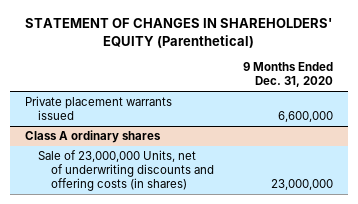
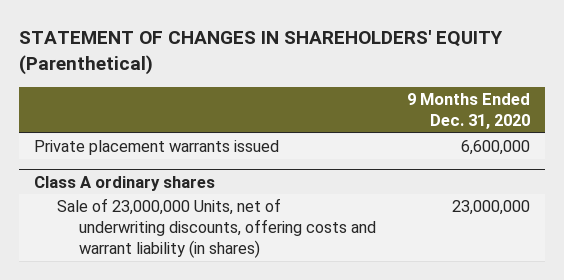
[37,150,214,192] Sale of 23,000,000 Units, net of underwriting discounts and offering costs (in shares) -> [56,198,377,259] Sale of 23,000,000 Units, net of underwriting discounts, offering costs and warrant liability (in shares)

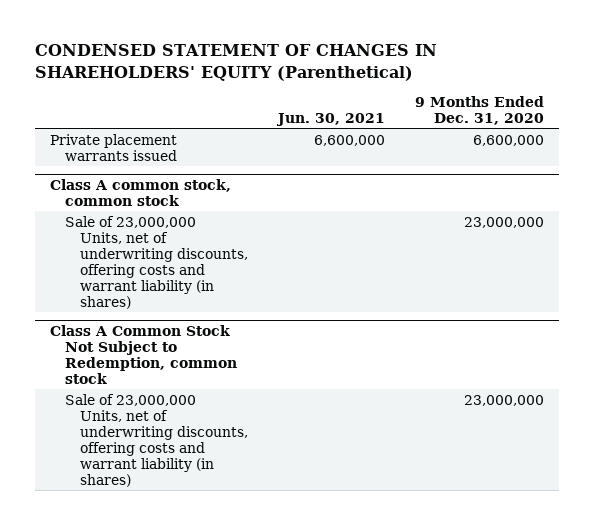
[18,30,503,76] STATEMENT OF CHANGES IN SHAREHOLDERS' EQUITY (Parenthetical) -> [34,44,437,81] CONDENSED STATEMENT OF CHANGES IN SHAREHOLDERS' EQUITY (Parenthetical)
none -> [275,112,385,126] Jun. 30, 2021
[33,175,215,191] Class A ordinary shares -> none
none -> [50,178,232,206] Class A common stock, common stock
none -> [50,324,237,384] Class A Common Stock Not Subject to Redemption, common stock
none -> [64,393,248,487] Sale of 23,000,000 Units, net of underwriting discounts, offering costs and warrant liability (in shares)

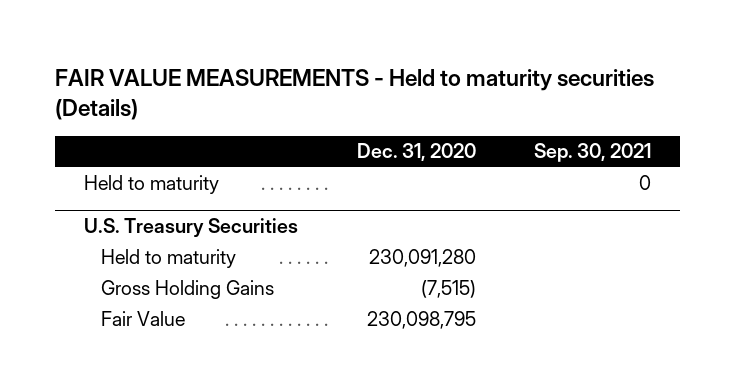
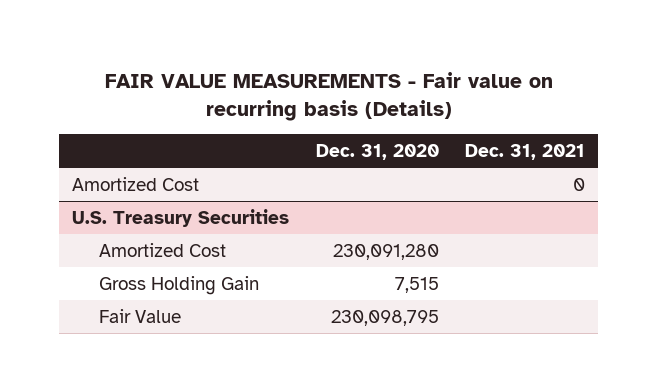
[55,68,655,121] FAIR VALUE MEASUREMENTS - Held to maturity securities (Details) -> [104,71,553,122] FAIR VALUE MEASUREMENTS - Fair value on recurring basis (Details)
[534,143,652,163] Sep. 30, 2021 -> none
none -> [465,143,586,160] Dec. 31, 2021
[84,174,220,194] Held to maturity -> [72,176,200,191] Amortized Cost
[101,248,237,268] Held to maturity -> [98,242,226,257] Amortized Cost
[101,279,275,299] Gross Holding Gains -> [98,275,259,295] Gross Holding Gain
[420,279,476,298] (7,515) -> [394,276,439,293] 7,515

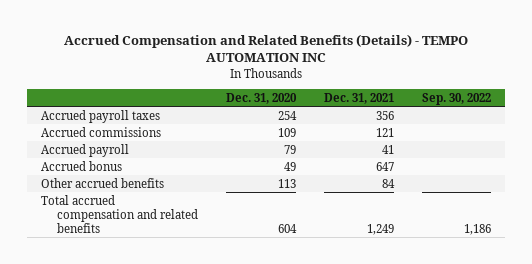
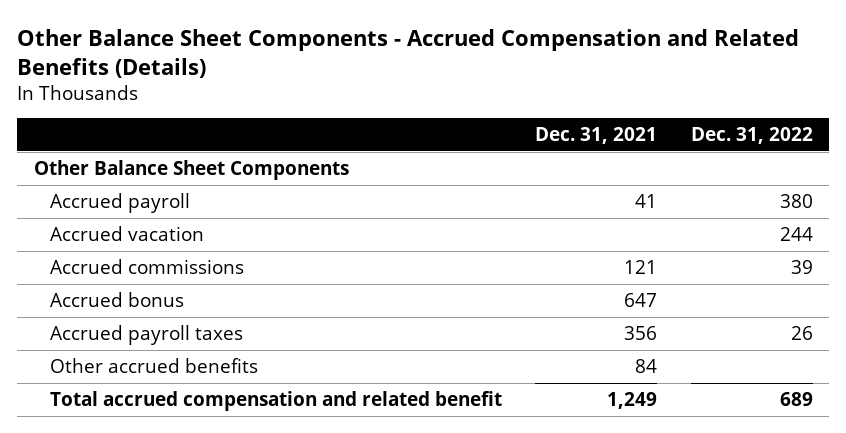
[64,33,469,63] Accrued Compensation and Related Benefits (Details) - TEMPO AUTOMATION INC -> [17,29,800,78] Other Balance Sheet Components - Accrued Compensation and Related Benefits (Details)
[225,92,297,104] Dec. 31, 2020 -> none
[421,92,491,105] Sep. 30, 2022 -> none
none -> [690,127,813,145] Dec. 31, 2022
none -> [33,159,349,180] Other Balance Sheet Components
none -> [50,225,205,241] Accrued vacation
[41,126,162,137] Accrued commissions -> [50,258,245,274] Accrued commissions
[41,109,161,123] Accrued payroll taxes -> [50,324,244,345] Accrued payroll taxes
[41,194,198,233] Total accrued compensation and related benefits -> [50,390,503,411] Total accrued compensation and related benefit

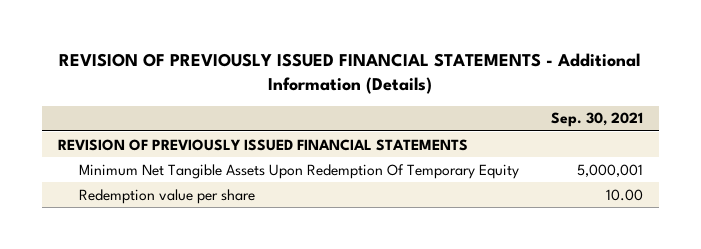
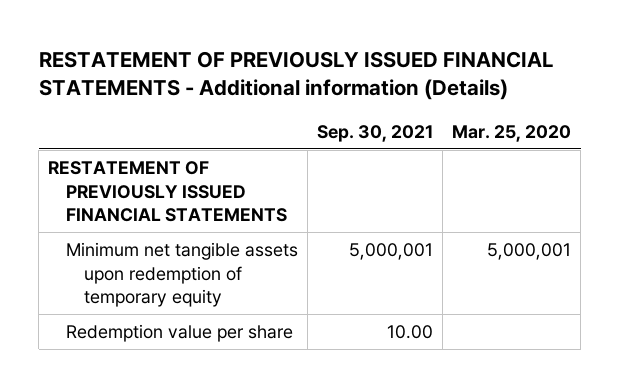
[59,53,641,95] REVISION OF PREVIOUSLY ISSUED FINANCIAL STATEMENTS - Additional Information (Details) -> [38,51,553,101] RESTATEMENT OF PREVIOUSLY ISSUED FINANCIAL STATEMENTS - Additional information (Details)
none -> [452,124,572,142] Mar. 25, 2020
[57,138,468,151] REVISION OF PREVIOUSLY ISSUED FINANCIAL STATEMENTS -> [48,160,288,223] RESTATEMENT OF PREVIOUSLY ISSUED FINANCIAL STATEMENTS
[79,163,520,179] Minimum Net Tangible Assets Upon Redemption Of Temporary Equity -> [66,241,299,308] Minimum net tangible assets upon redemption of temporary equity

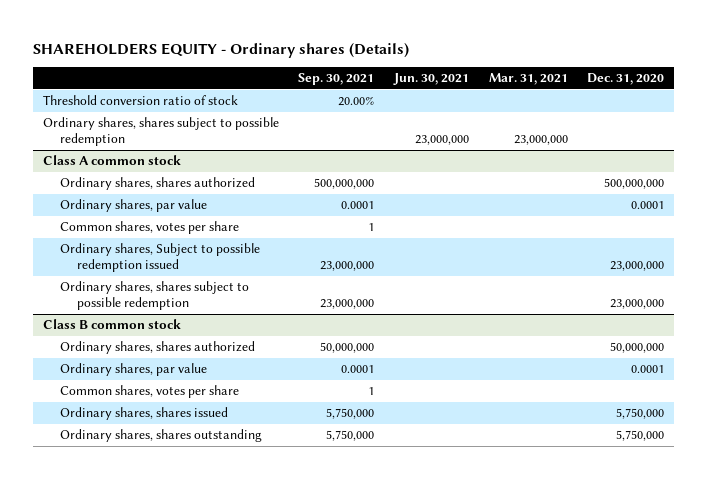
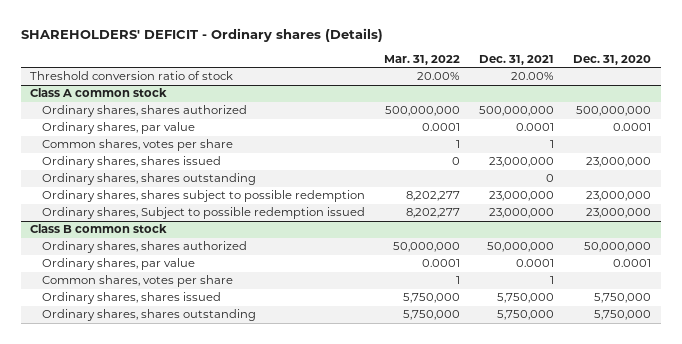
[32,42,409,58] SHAREHOLDERS EQUITY - Ordinary shares (Details) -> [20,27,383,42] SHAREHOLDERS' DEFICIT - Ordinary shares (Details)
[298,73,375,86] Sep. 30, 2021 -> none
[392,73,469,86] Jun. 30, 2021 -> none
[488,73,568,86] Mar. 31, 2021 -> none
none -> [384,54,461,65] Mar. 31, 2022
none -> [479,54,555,65] Dec. 31, 2021
[42,117,279,147] Ordinary shares, shares subject to possible redemption -> none
none -> [41,156,221,169] Ordinary shares, shares issued
none -> [41,173,256,186] Ordinary shares, shares outstanding
[59,243,260,273] Ordinary shares, Subject to possible redemption issued -> [41,207,365,220] Ordinary shares, Subject to possible redemption issued

